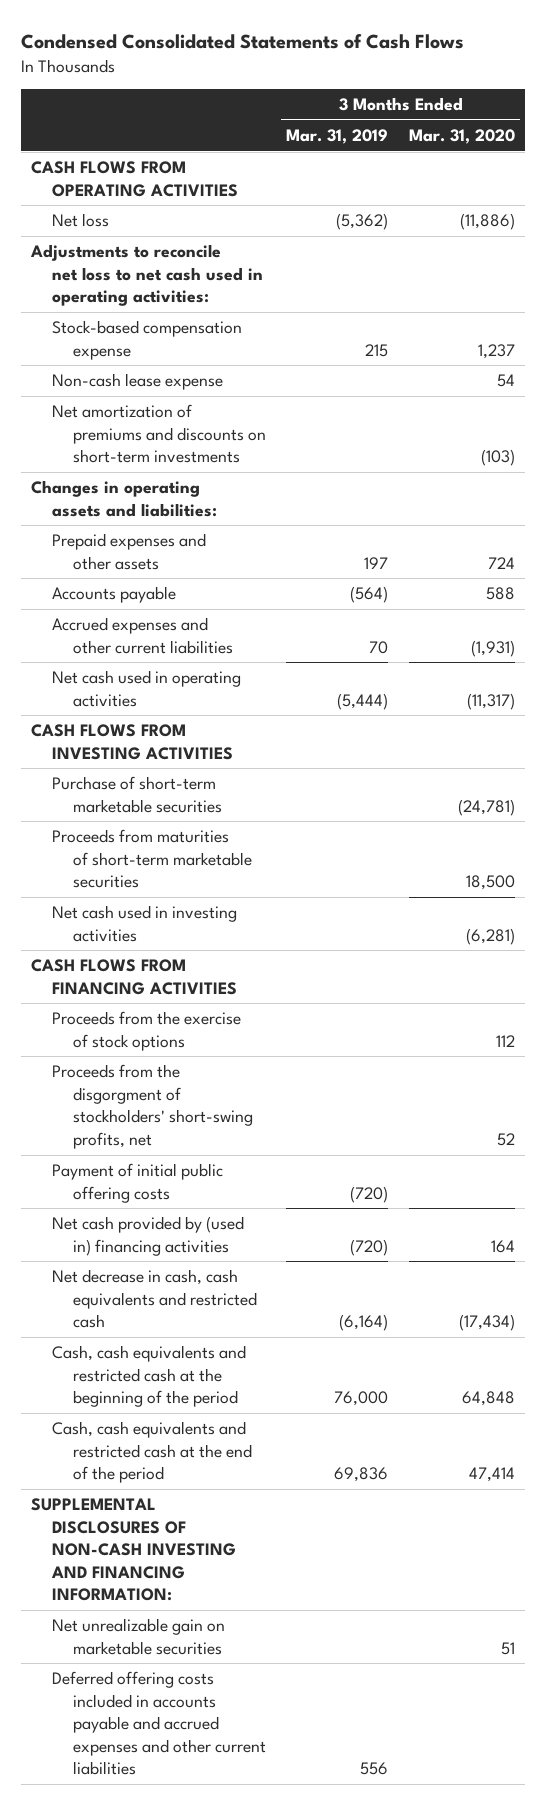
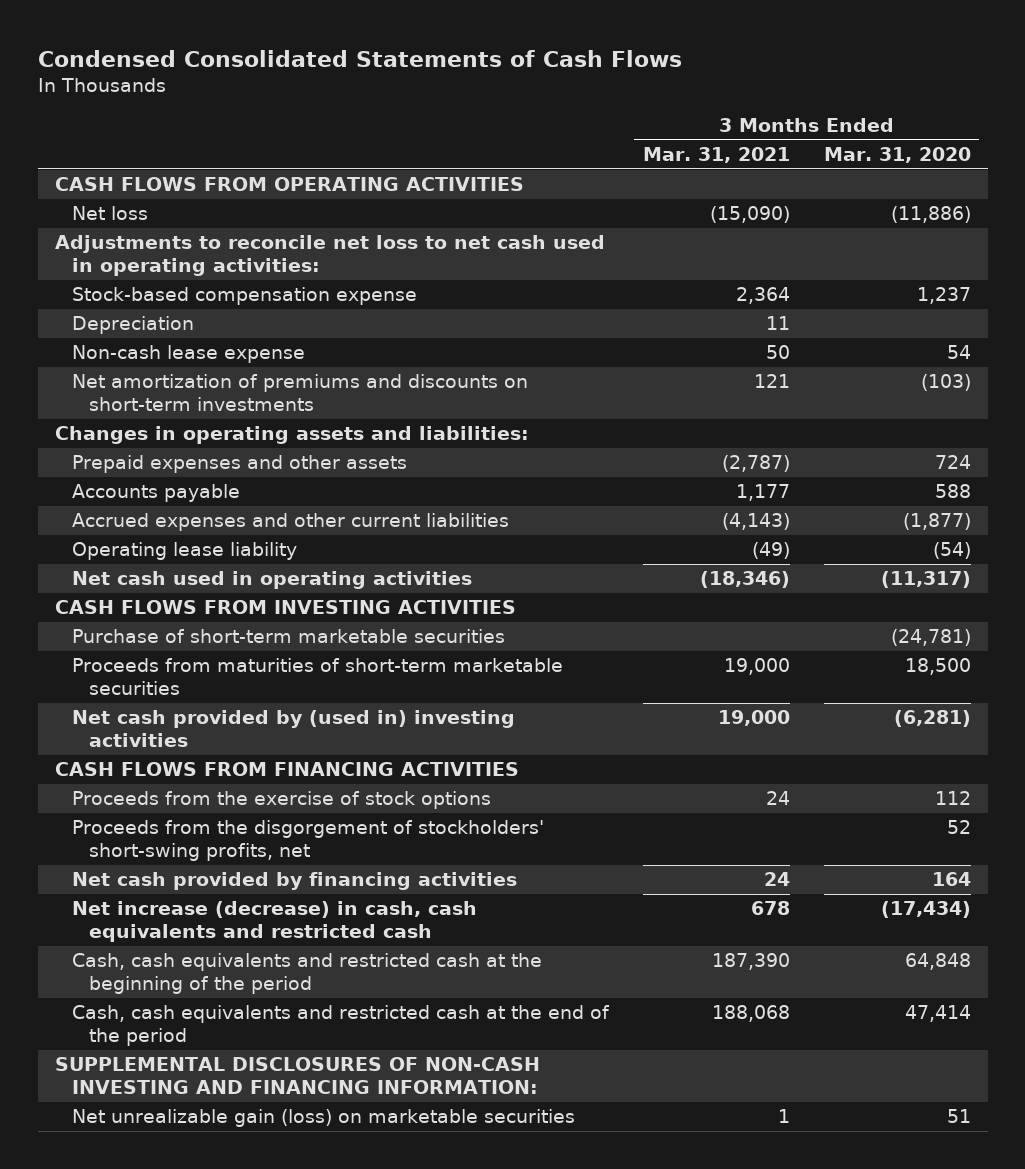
[286,129,389,145] Mar. 31, 2019 -> none
none -> [642,147,790,164] Mar. 31, 2021
none -> [71,316,194,335] Depreciation
[471,639,516,657] (1,931) -> [902,513,971,531] (1,877)
none -> [71,542,297,561] Operating lease liability
[51,905,237,942] Net cash used in investing activities -> [71,710,515,747] Net cash provided by (used in) investing activities
[51,1163,223,1203] Payment of initial public offering costs -> none
[51,1064,253,1149] Proceeds from the disgorgment of stockholders' short-swing profits, net -> [71,820,544,861] Proceeds from the disgorgement of stockholders' short-swing profits, net
[51,1216,244,1256] Net cash provided by (used in) financing activities -> [71,872,517,891] Net cash provided by financing activities
[51,1269,257,1329] Net decrease in cash, cash equivalents and restricted cash -> [71,901,477,942] Net increase (decrease) in cash, cash equivalents and restricted cash
[51,1671,266,1776] Deferred offering costs included in accounts payable and accrued expenses and other current liabilities -> none
[51,1618,225,1655] Net unrealizable gain on marketable securities -> [71,1109,575,1128] Net unrealizable gain (loss) on marketable securities

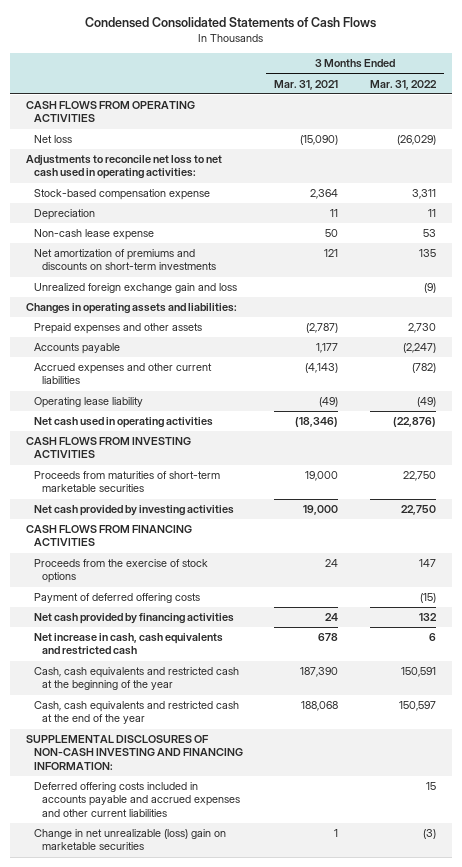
[823,147,971,164] Mar. 31, 2020 -> none
none -> [369,79,437,90] Mar. 31, 2022
none -> [33,283,237,294] Unrealized foreign exchange gain and loss
[71,629,505,644] Purchase of short-term marketable securities -> none
[71,710,515,747] Net cash provided by (used in) investing activities -> [33,505,234,517] Net cash provided by investing activities
[71,820,544,861] Proceeds from the disgorgement of stockholders' short-swing profits, net -> none
none -> [33,593,200,604] Payment of deferred offering costs
[71,901,477,942] Net increase (decrease) in cash, cash equivalents and restricted cash -> [33,633,223,656] Net increase in cash, cash equivalents and restricted cash
[71,953,542,994] Cash, cash equivalents and restricted cash at the beginning of the period -> [33,667,239,691] Cash, cash equivalents and restricted cash at the beginning of the year
[71,1005,610,1046] Cash, cash equivalents and restricted cash at the end of the period -> [33,701,239,725] Cash, cash equivalents and restricted cash at the end of the year
none -> [33,782,240,817] Deferred offering costs included in accounts payable and accrued expenses and other current liabilities
[71,1109,575,1128] Net unrealizable gain (loss) on marketable securities -> [33,829,226,851] Change in net unrealizable (loss) gain on marketable securities

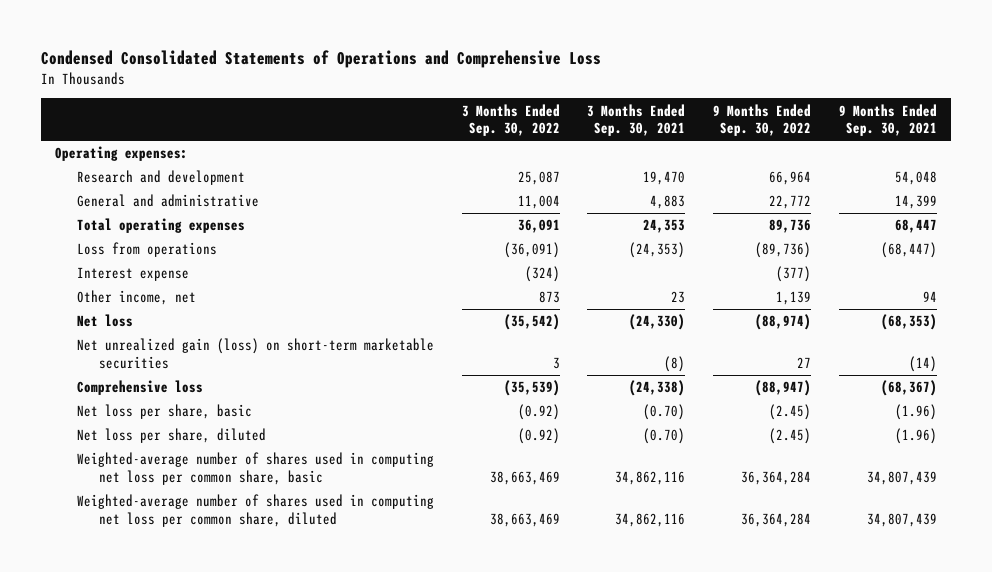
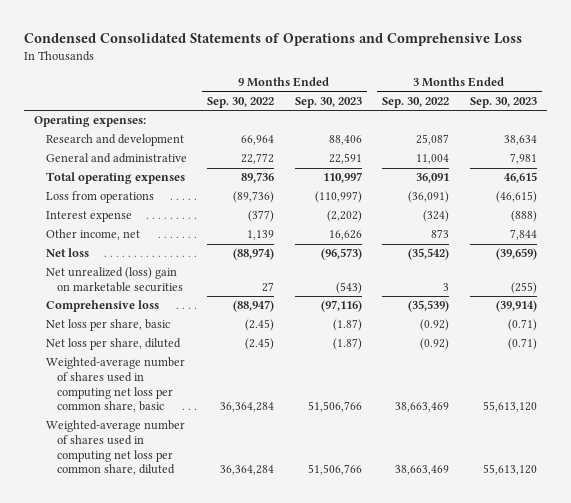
[587,103,686,137] 3 Months Ended Sep. 30, 2021 -> none
[838,103,937,137] 9 Months Ended Sep. 30, 2021 -> none
none -> [294,97,362,109] Sep. 30, 2023
none -> [469,97,537,109] Sep. 30, 2023
[76,338,434,369] Net unrealized gain (loss) on short-term marketable securities -> [45,267,184,293] Net unrealized (loss) gain on marketable securities

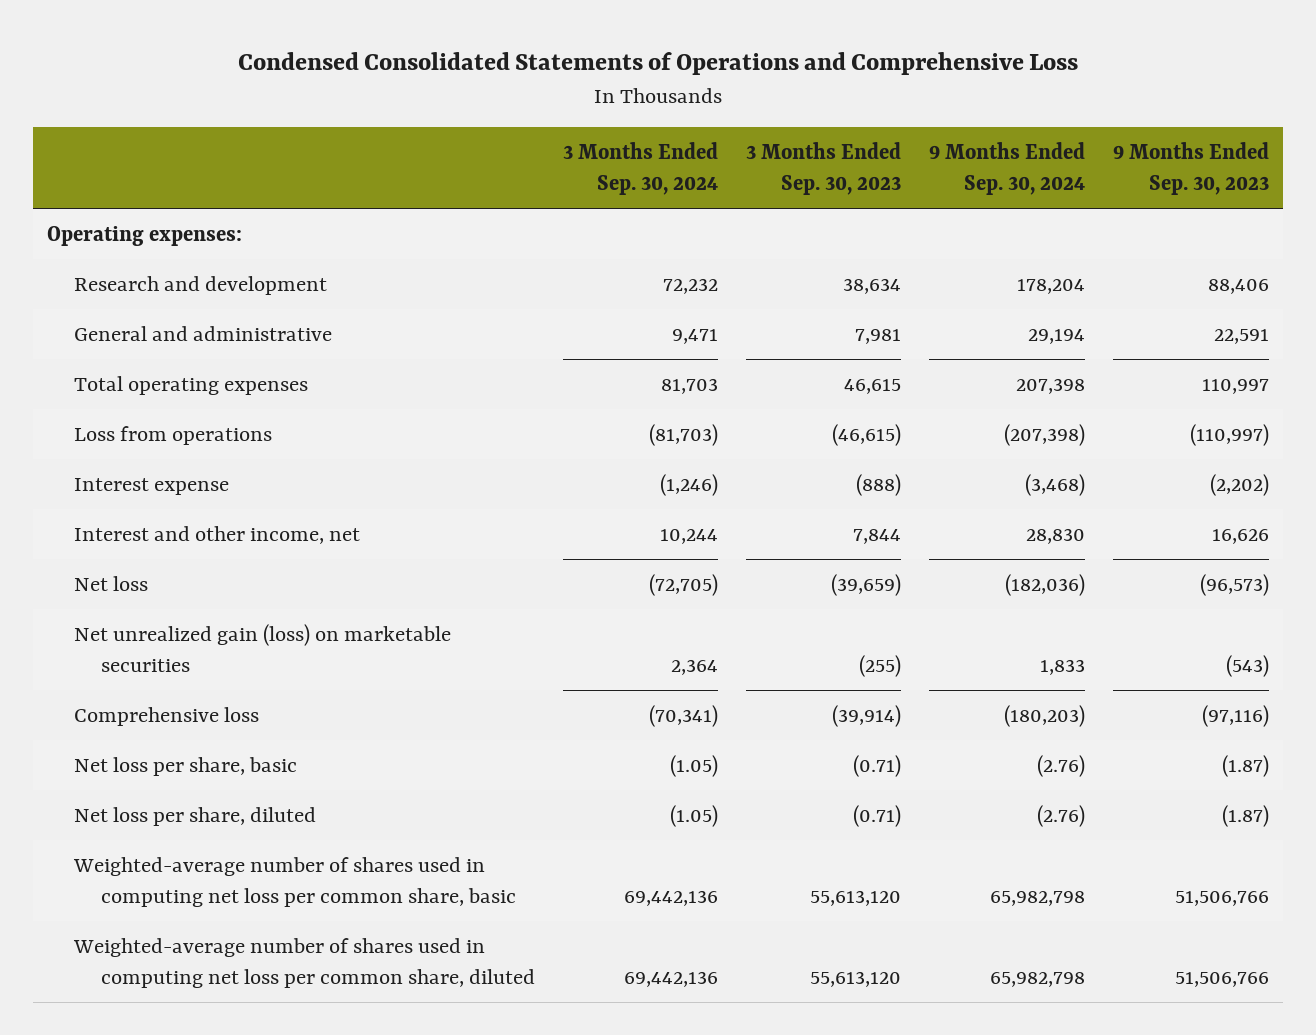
[207,97,275,109] Sep. 30, 2022 -> none
[382,97,450,109] Sep. 30, 2022 -> none
none -> [562,142,718,196] 3 Months Ended Sep. 30, 2024
none -> [929,142,1086,196] 9 Months Ended Sep. 30, 2024
[45,229,140,241] Other income, net -> [73,525,360,544] Interest and other income, net
[45,267,184,293] Net unrealized (loss) gain on marketable securities -> [73,623,451,672] Net unrealized gain (loss) on marketable securities

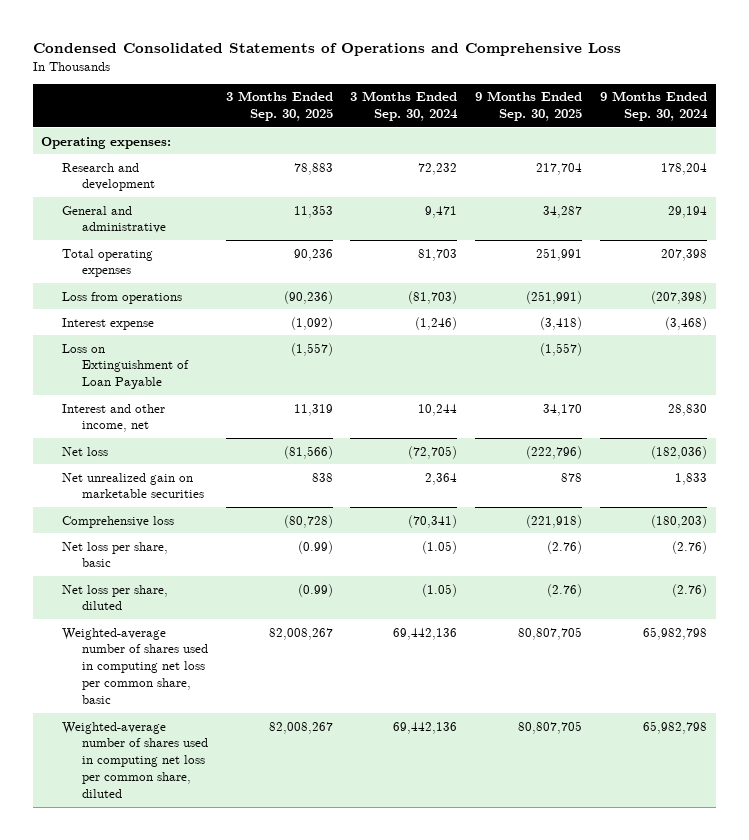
[745,142,901,196] 3 Months Ended Sep. 30, 2023 -> none
[1113,142,1270,196] 9 Months Ended Sep. 30, 2023 -> none
none -> [225,91,333,122] 3 Months Ended Sep. 30, 2025
none -> [475,91,583,122] 9 Months Ended Sep. 30, 2025
none -> [61,343,189,390] Loss on Extinguishment of Loan Payable
[73,623,451,672] Net unrealized gain (loss) on marketable securities -> [61,472,204,499] Net unrealized gain on marketable securities

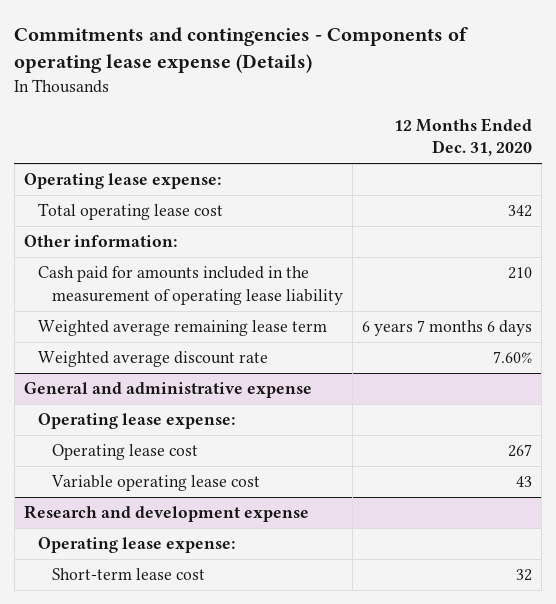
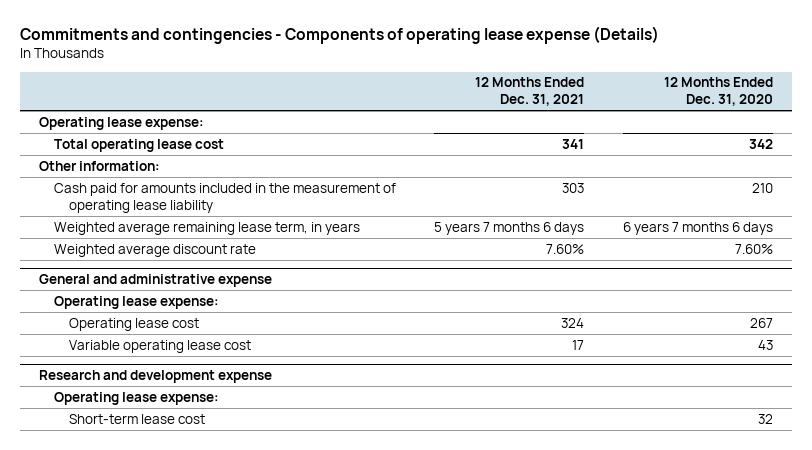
none -> [475,77,585,107] 12 Months Ended Dec. 31, 2021
[37,320,327,337] Weighted average remaining lease term -> [53,221,360,235] Weighted average remaining lease term, in years

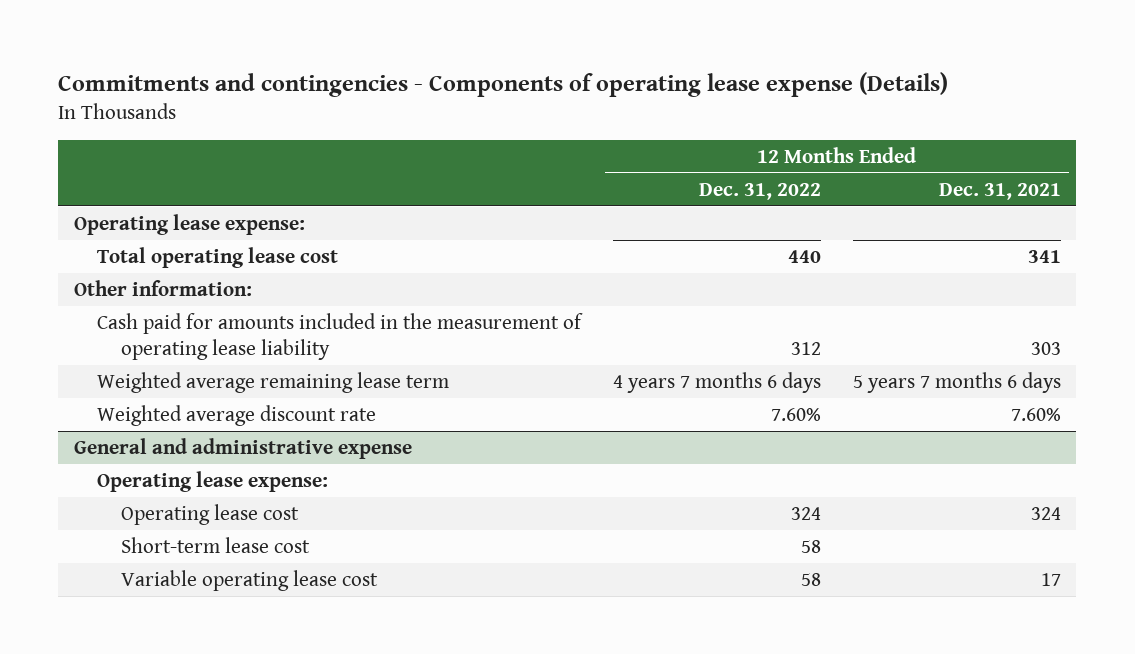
[663,77,773,107] 12 Months Ended Dec. 31, 2020 -> none
none -> [699,182,822,200] Dec. 31, 2022
[53,221,360,235] Weighted average remaining lease term, in years -> [97,371,450,393] Weighted average remaining lease term
[38,370,272,384] Research and development expense -> none
[53,391,219,405] Operating lease expense: -> none
[68,339,251,353] Variable operating lease cost -> [120,569,378,591] Variable operating lease cost

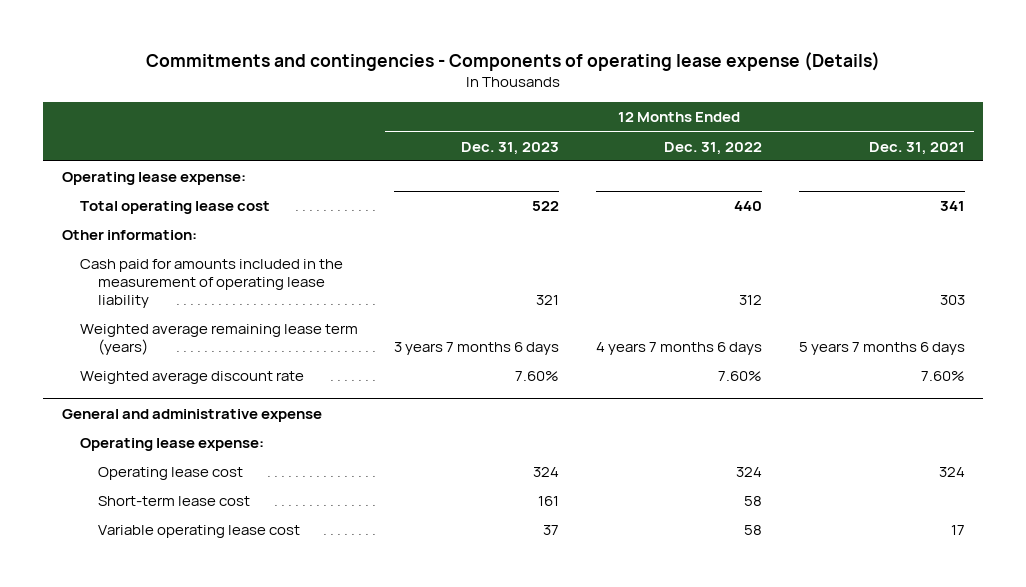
none -> [461,141,560,155] Dec. 31, 2023
[97,371,450,393] Weighted average remaining lease term -> [79,324,358,355] Weighted average remaining lease term (years)

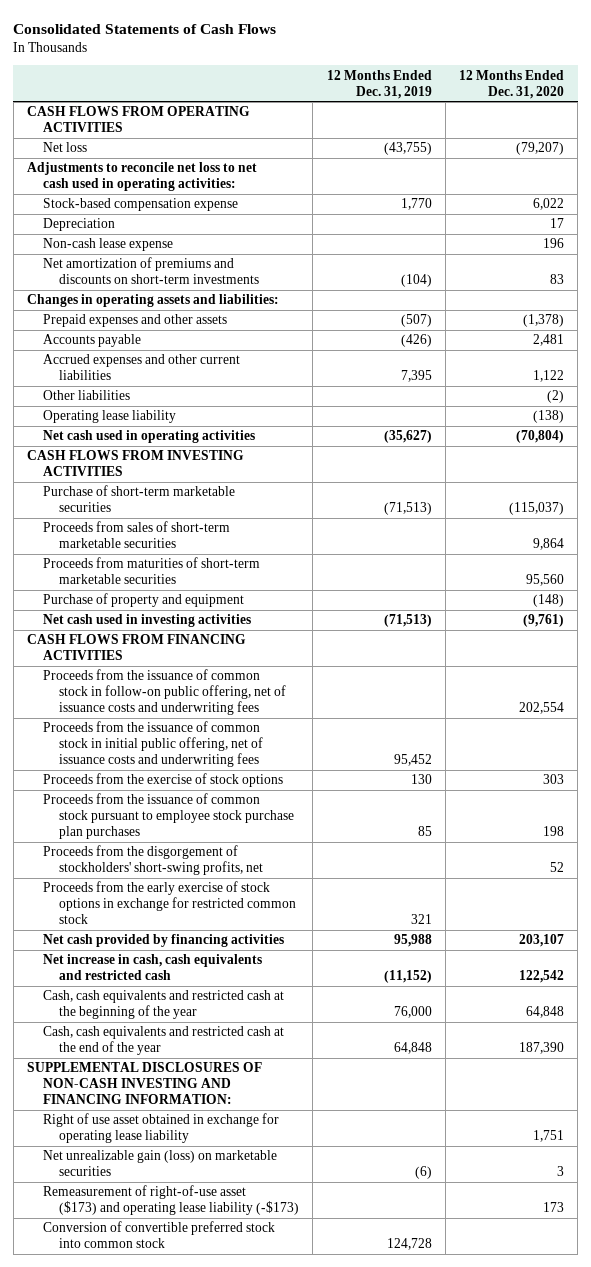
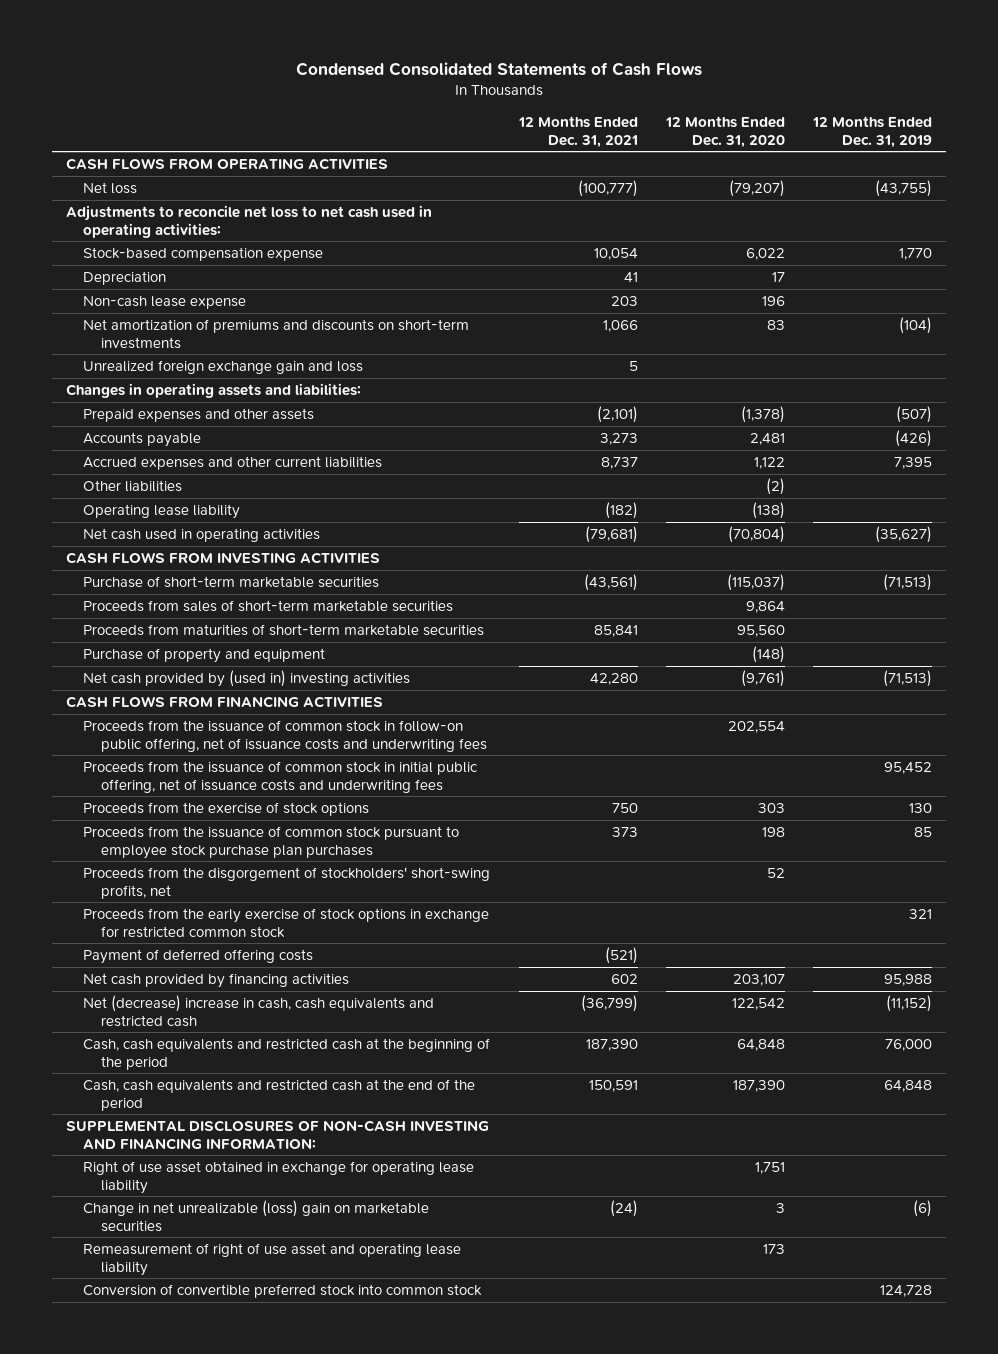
[13,23,277,34] Consolidated Statements of Cash Flows -> [295,62,702,77] Condensed Consolidated Statements of Cash Flows
none -> [517,115,638,148] 12 Months Ended Dec. 31, 2021
none -> [83,359,364,374] Unrealized foreign exchange gain and loss
[42,614,251,628] Net cash used in investing activities -> [83,669,411,687] Net cash provided by (used in) investing activities
none -> [83,948,314,964] Payment of deferred offering costs
[42,954,262,981] Net increase in cash, cash equivalents and restricted cash -> [83,994,435,1027] Net (decrease) increase in cash, cash equivalents and restricted cash
[42,990,284,1020] Cash, cash equivalents and restricted cash at the beginning of the year -> [83,1037,491,1070] Cash, cash equivalents and restricted cash at the beginning of the period
[42,1026,284,1056] Cash, cash equivalents and restricted cash at the end of the year -> [83,1078,476,1111] Cash, cash equivalents and restricted cash at the end of the period
[42,1150,277,1177] Net unrealizable gain (loss) on marketable securities -> [83,1199,430,1232] Change in net unrealizable (loss) gain on marketable securities
[42,1185,299,1216] Remeasurement of right-of-use asset ($173) and operating lease liability (-$173) -> [83,1242,462,1276] Remeasurement of right of use asset and operating lease liability

